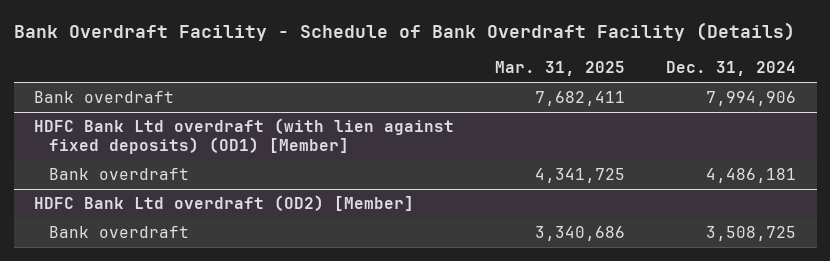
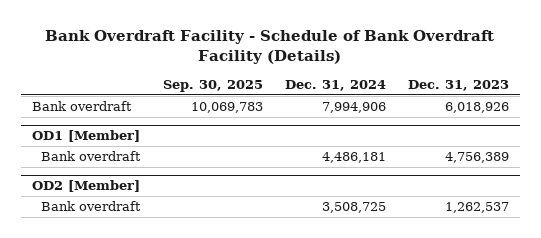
[495,61,626,77] Mar. 31, 2025 -> none
none -> [162,79,263,92] Sep. 30, 2025
none -> [408,79,510,91] Dec. 31, 2023
[34,118,455,155] HDFC Bank Ltd overdraft (with lien against fixed deposits) (OD1) [Member] -> [31,130,140,143] OD1 [Member]
[34,195,415,212] HDFC Bank Ltd overdraft (OD2) [Member] -> [31,180,140,193] OD2 [Member]

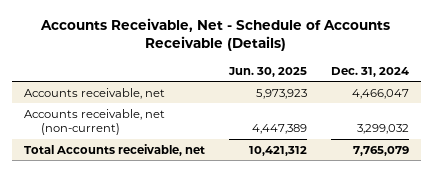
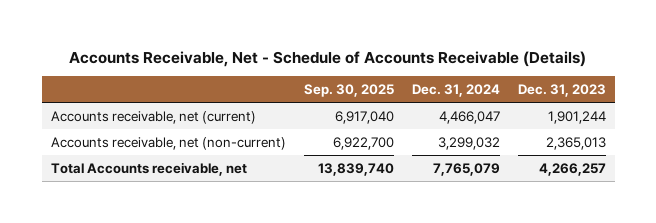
[227,66,307,77] Jun. 30, 2025 -> none
none -> [303,84,394,98] Sep. 30, 2025
none -> [517,84,606,98] Dec. 31, 2023
[23,87,165,99] Accounts receivable, net -> [50,110,256,124] Accounts receivable, net (current)

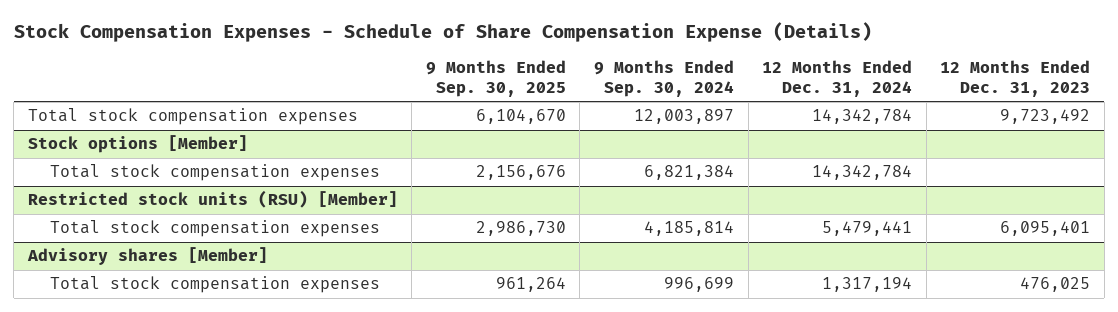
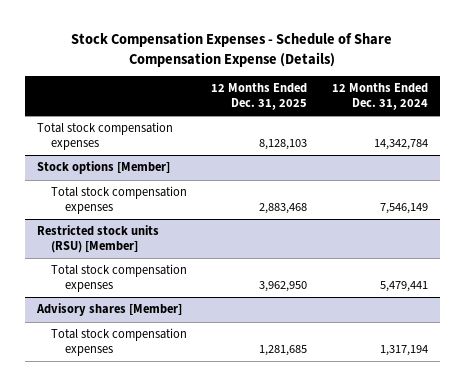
[425,60,566,98] 9 Months Ended Sep. 30, 2025 -> none
[594,60,735,98] 9 Months Ended Sep. 30, 2024 -> none
[940,60,1091,98] 12 Months Ended Dec. 31, 2023 -> none
none -> [211,83,308,111] 12 Months Ended Dec. 31, 2025
[812,165,913,181] 14,342,784 -> [379,203,428,215] 7,546,149

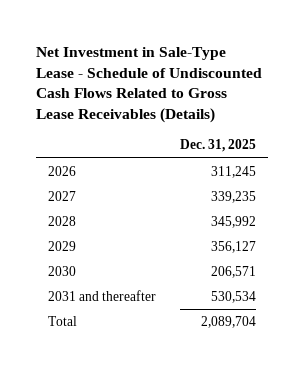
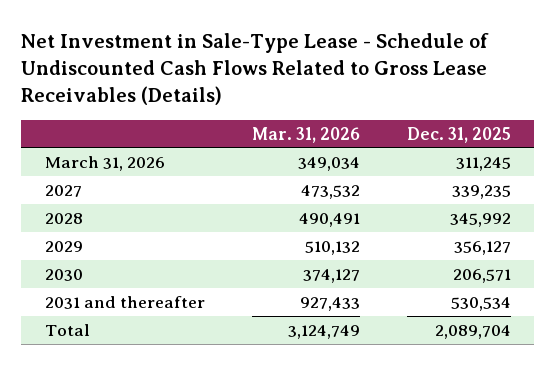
none -> [251,126,360,143] Mar. 31, 2026
[48,165,77,176] 2026 -> [44,155,165,171] March 31, 2026

